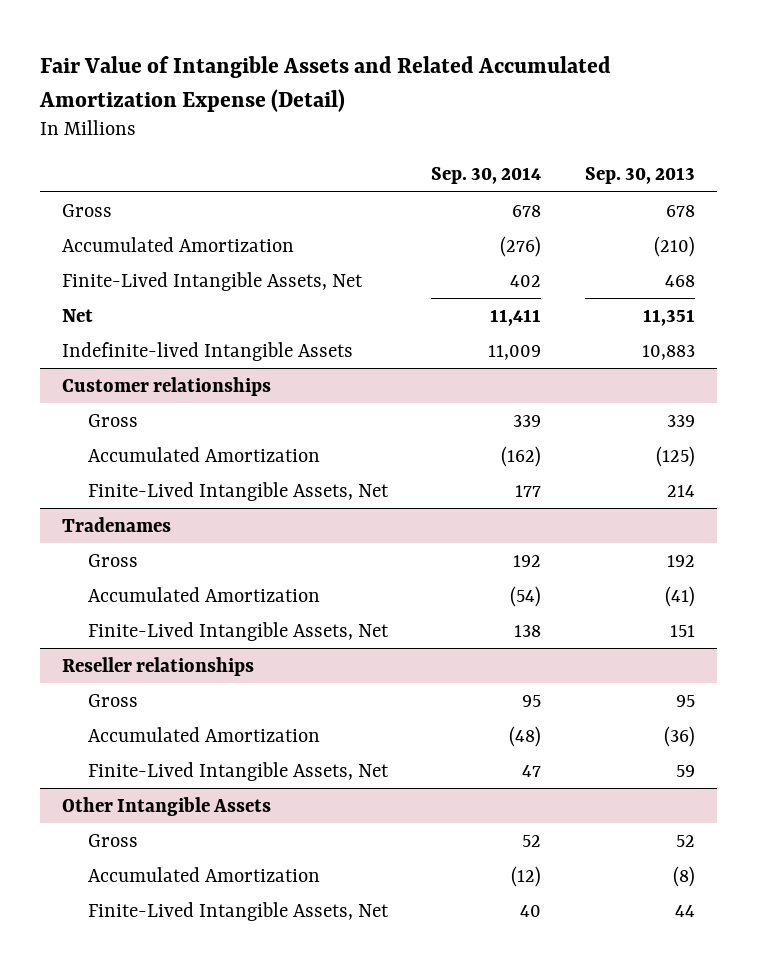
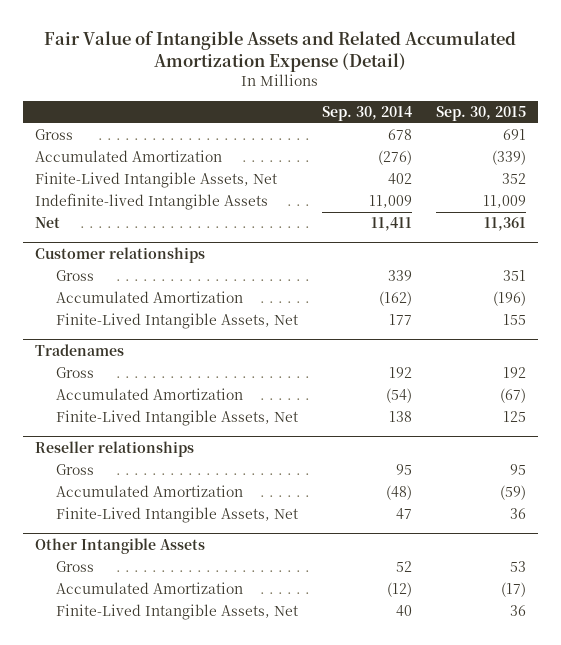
[585,167,696,185] Sep. 30, 2013 -> none
none -> [435,106,526,122] Sep. 30, 2015
[62,308,94,322] Net -> [35,217,61,229] Net

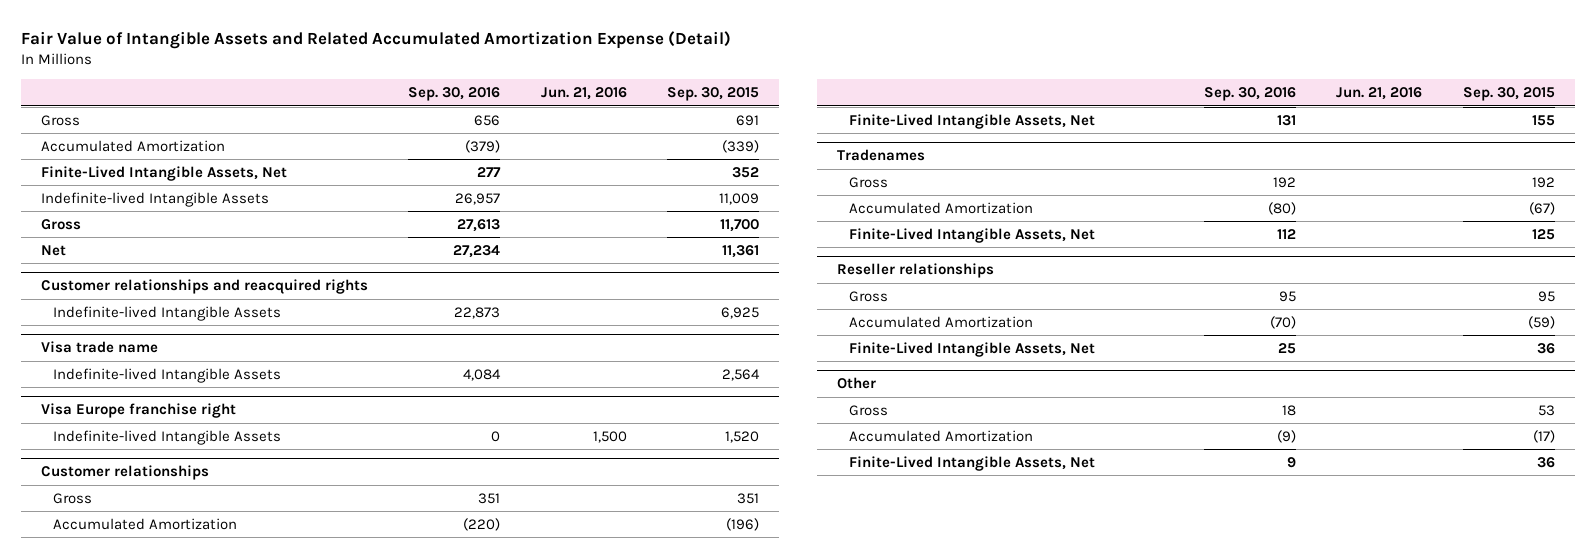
[321,106,412,122] Sep. 30, 2014 -> none
none -> [408,87,501,102] Sep. 30, 2016
none -> [540,87,627,101] Jun. 21, 2016
none -> [41,218,82,230] Gross
none -> [41,279,369,295] Customer relationships and reacquired rights
none -> [52,305,281,321] Indefinite-lived Intangible Assets
none -> [41,341,159,354] Visa trade name
none -> [52,367,281,383] Indefinite-lived Intangible Assets
none -> [41,403,237,419] Visa Europe franchise right
none -> [52,429,281,445] Indefinite-lived Intangible Assets
[35,538,206,555] Other Intangible Assets -> [836,377,876,390] Other

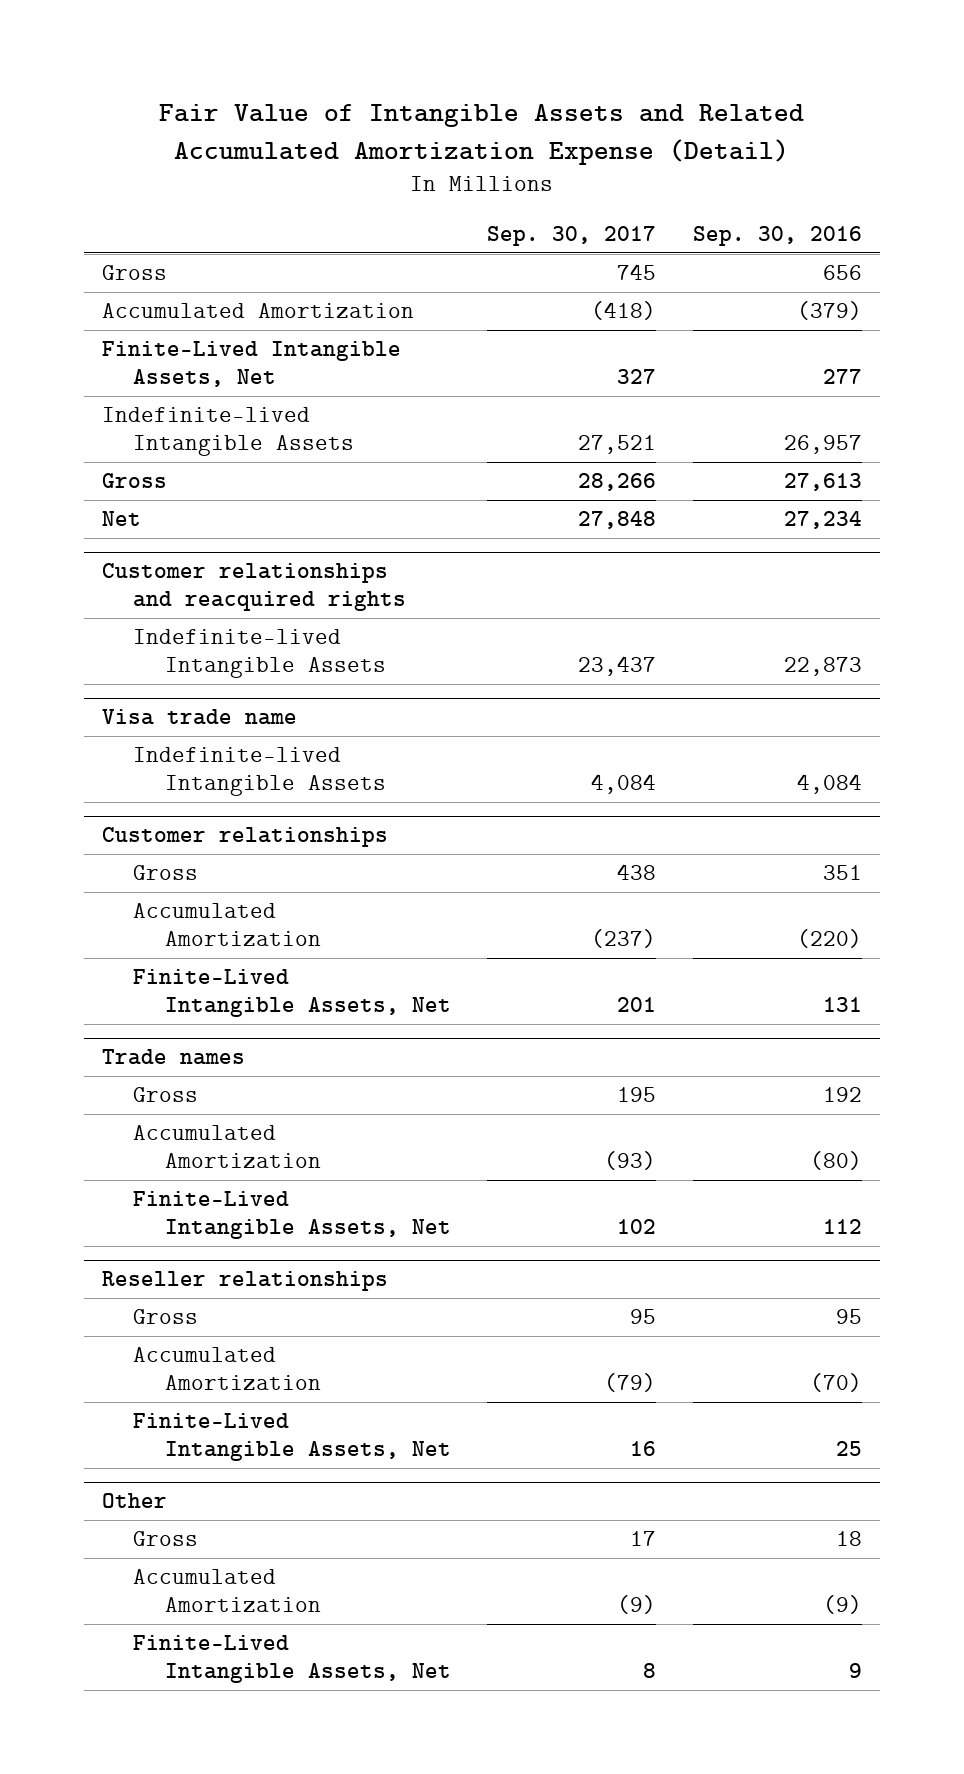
[540,87,627,101] Jun. 21, 2016 -> none
[667,87,760,102] Sep. 30, 2015 -> none
none -> [487,226,657,247] Sep. 30, 2017
[41,403,237,419] Visa Europe franchise right -> none
[52,429,281,445] Indefinite-lived Intangible Assets -> none
[836,149,925,162] Tradenames -> [102,1049,246,1066] Trade names

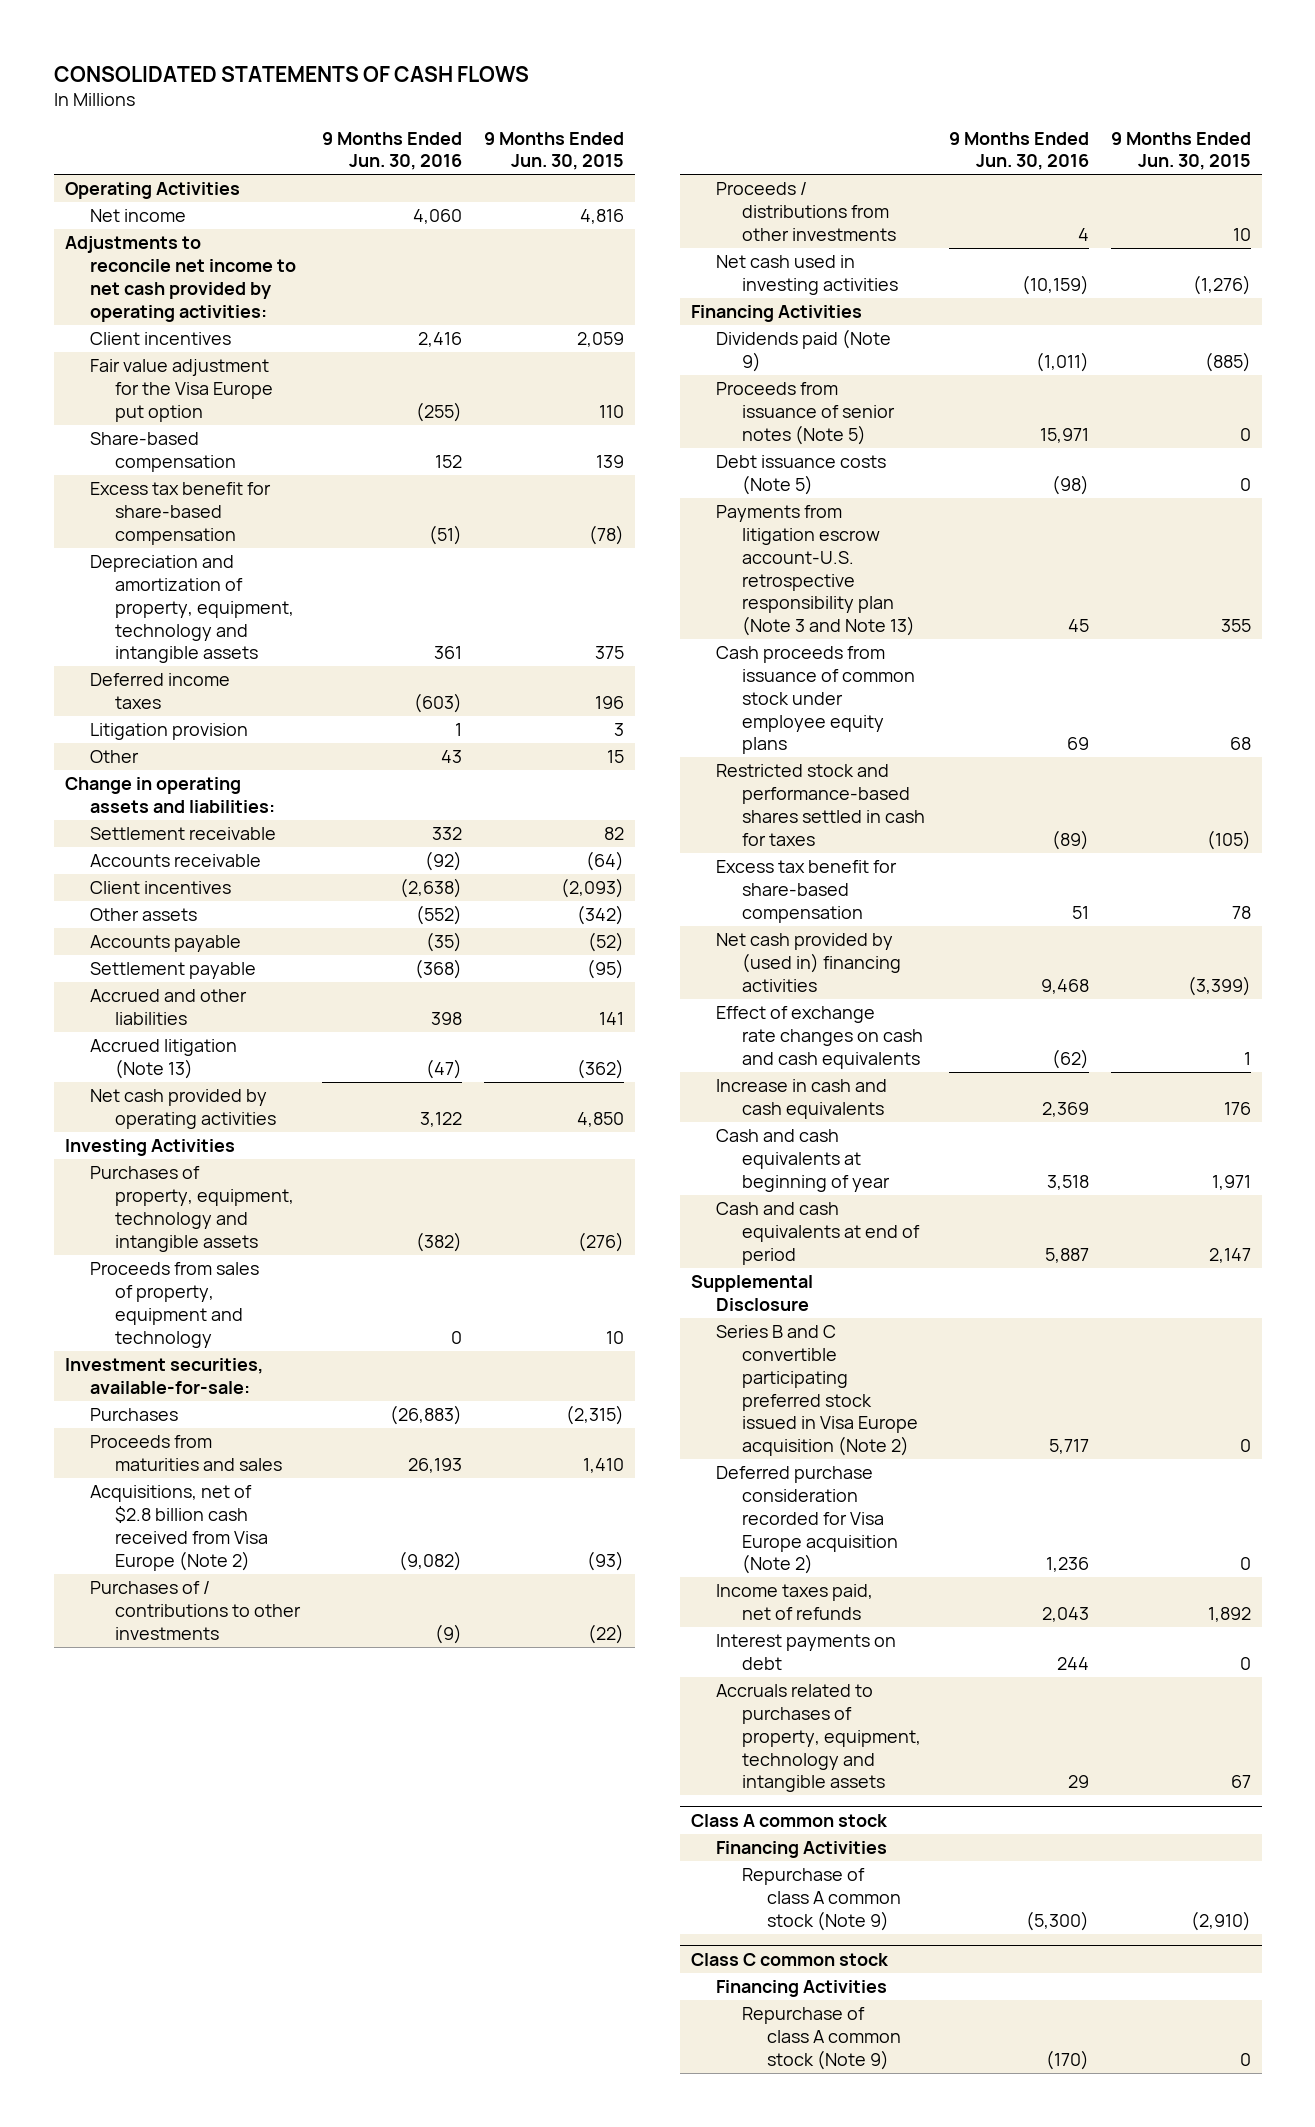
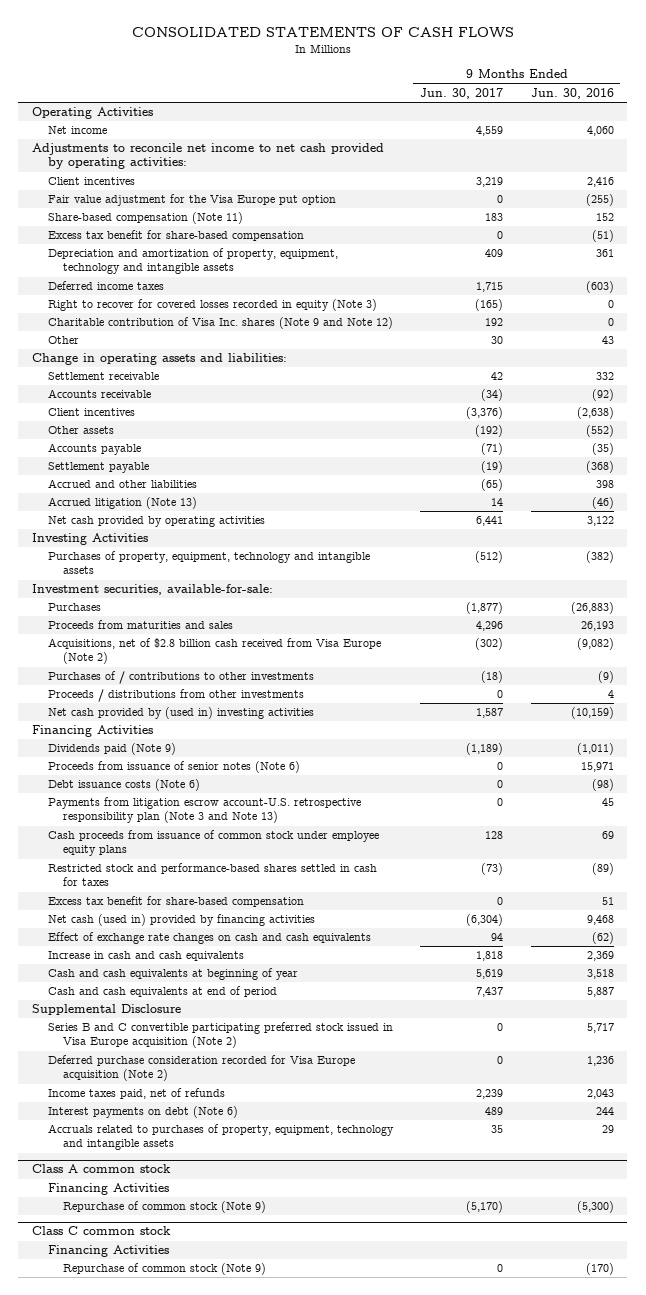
[483,131,624,171] 9 Months Ended Jun. 30, 2015 -> none
none -> [420,87,504,99] Jun. 30, 2017
[89,432,236,473] Share-based compensation -> [47,212,243,225] Share-based compensation (Note 11)
[89,723,248,741] Litigation provision -> none
none -> [47,299,377,312] Right to recover for covered losses recorded in equity (Note 3)
none -> [47,317,393,330] Charitable contribution of Visa Inc. shares (Note 9 and Note 12)
[425,1059,462,1080] (47) -> [591,497,614,510] (46)
[89,1262,259,1348] Proceeds from sales of property, equipment and technology -> none
[716,255,898,296] Net cash used in investing activities -> [47,707,314,720] Net cash provided by (used in) investing activities
[716,382,895,445] Proceeds from issuance of senior notes (Note 5) -> [47,761,300,774] Proceeds from issuance of senior notes (Note 6)
[716,455,887,496] Debt issuance costs (Note 5) -> [47,779,200,792] Debt issuance costs (Note 6)
[716,933,901,992] Net cash provided by (used in) financing activities -> [47,914,315,927] Net cash (used in) provided by financing activities
[716,1634,897,1671] Interest payments on debt -> [47,1106,238,1119] Interest payments on debt (Note 6)
[741,1868,901,1931] Repurchase of class A common stock (Note 9) -> [63,1201,267,1214] Repurchase of common stock (Note 9)
[741,2007,901,2070] Repurchase of class A common stock (Note 9) -> [63,1263,267,1276] Repurchase of common stock (Note 9)

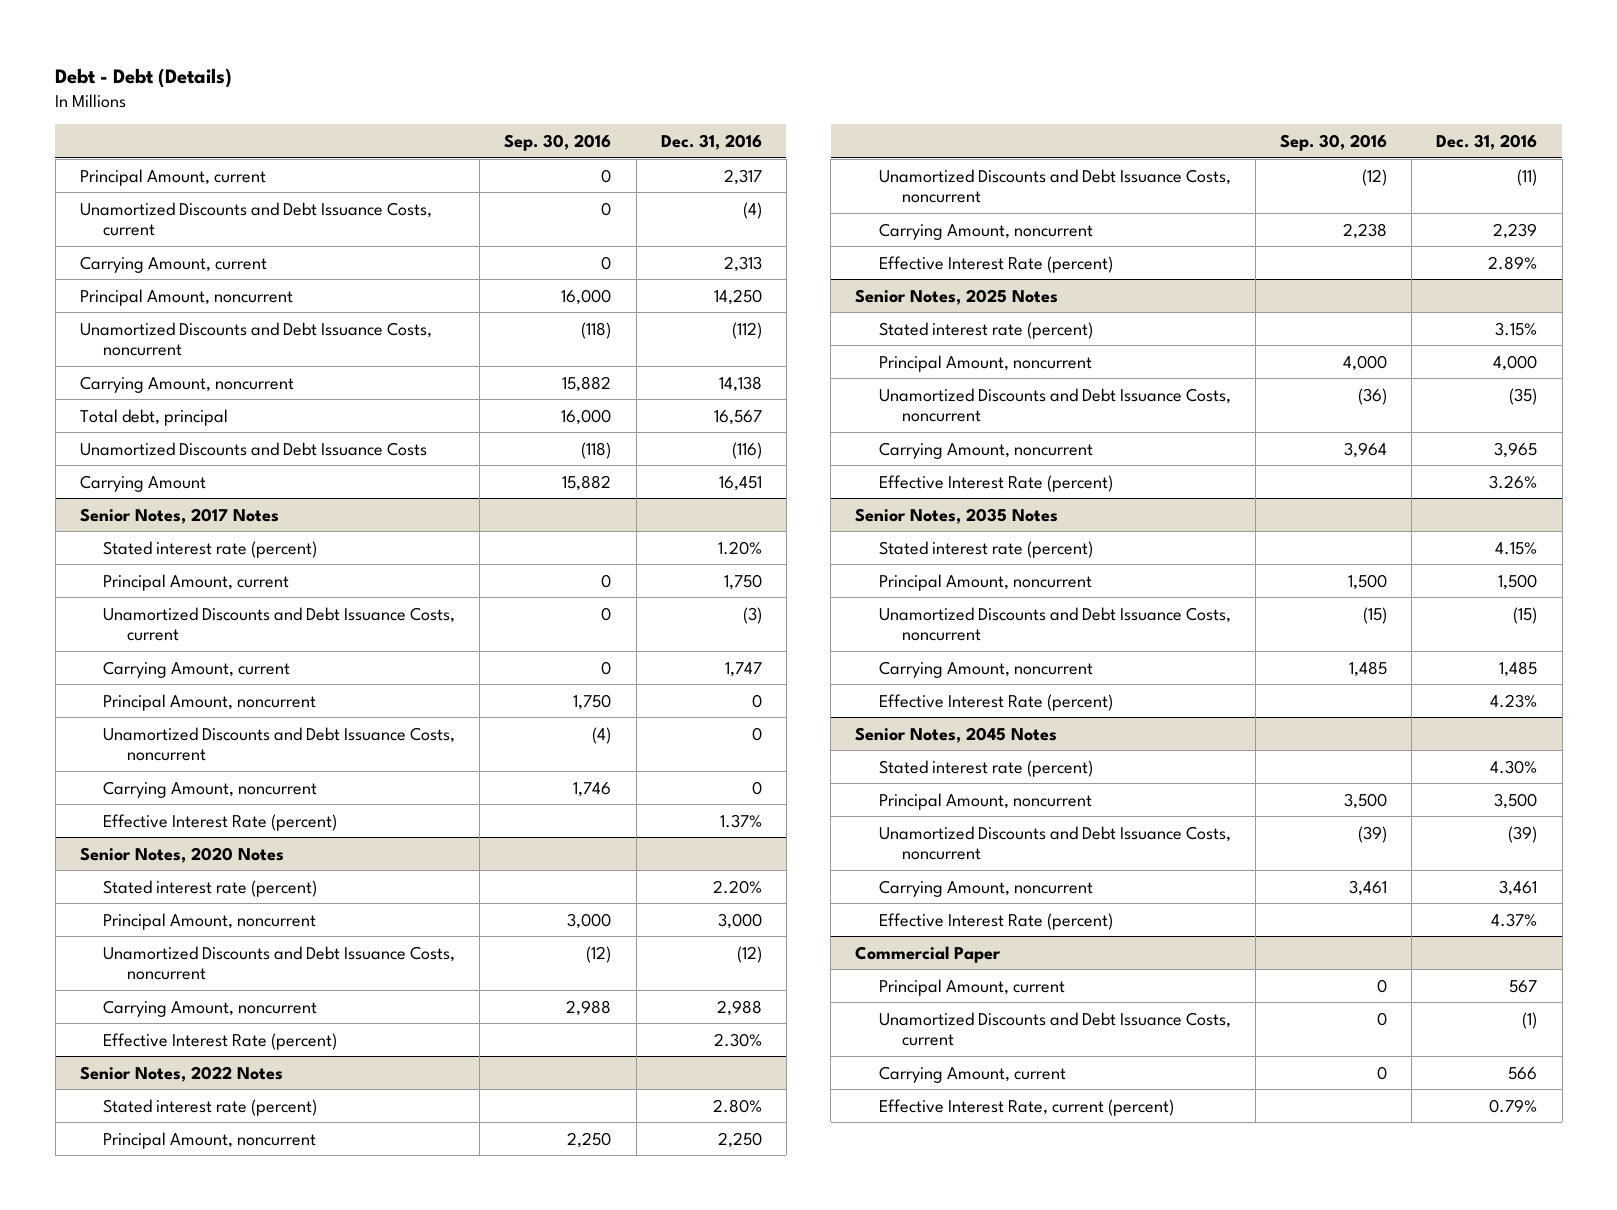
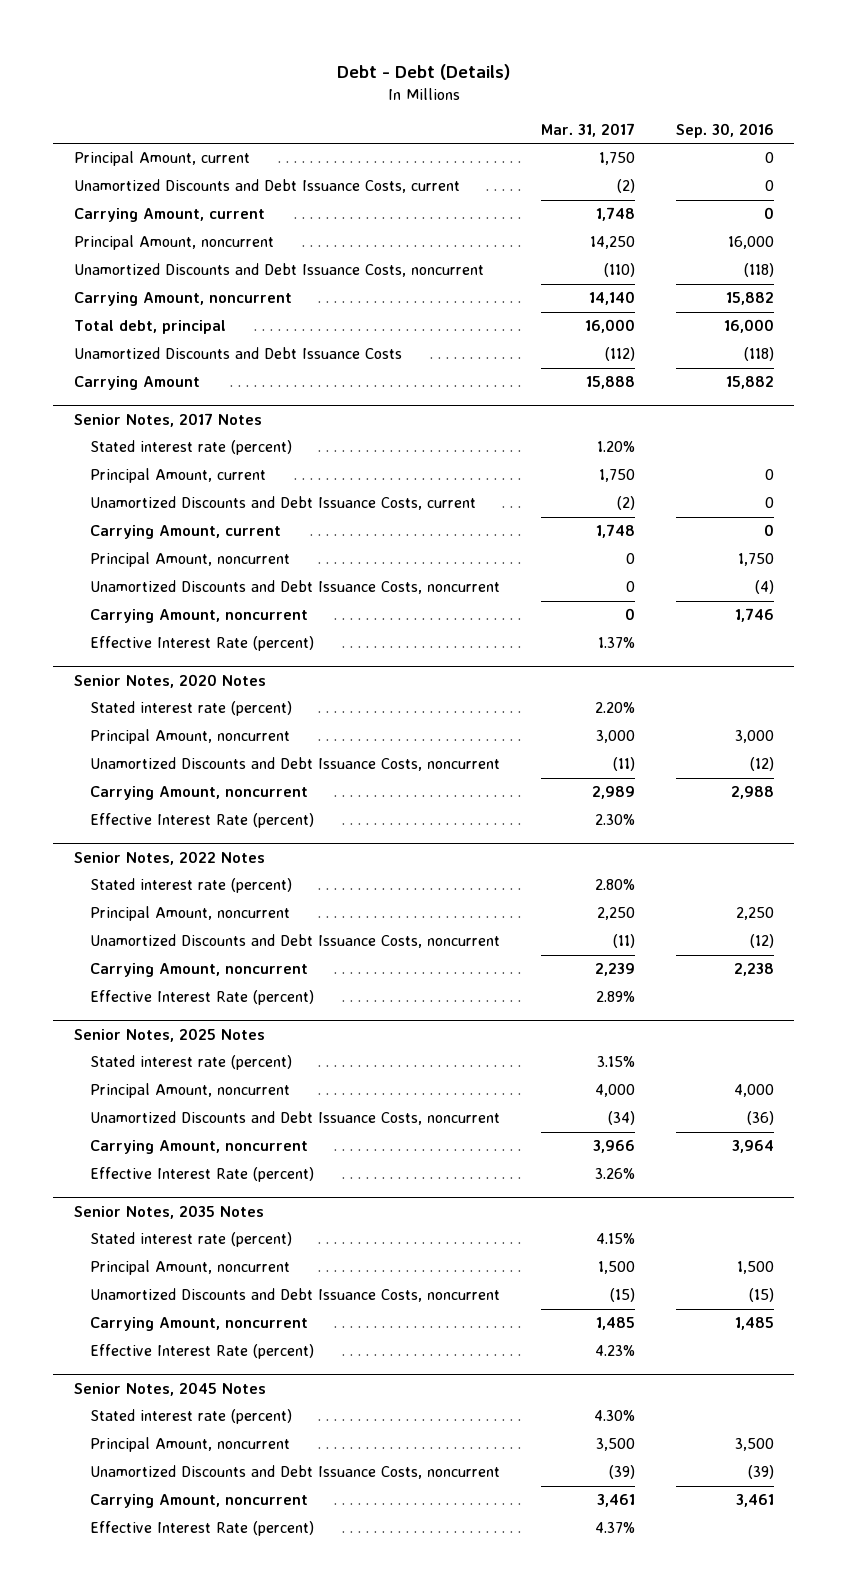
[660,133,762,150] Dec. 31, 2016 -> none
none -> [541,122,636,137] Mar. 31, 2017
[855,945,1002,963] Commercial Paper -> none
[878,978,1065,996] Principal Amount, current -> none
[878,1011,1231,1047] Unamortized Discounts and Debt Issuance Costs, current -> none
[878,1065,1066,1083] Carrying Amount, current -> none
[878,1098,1174,1116] Effective Interest Rate, current (percent) -> none

